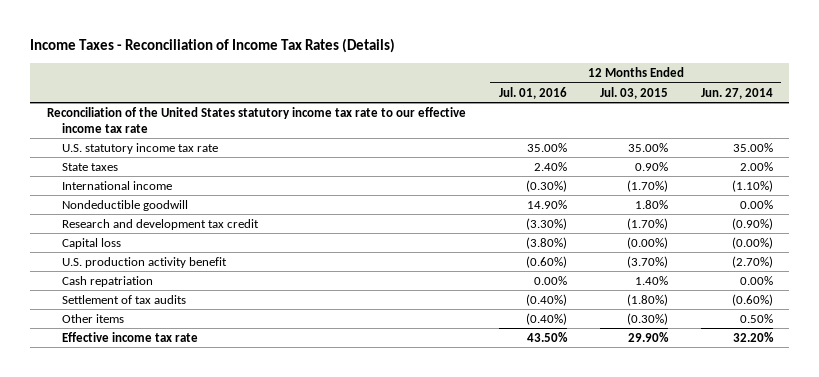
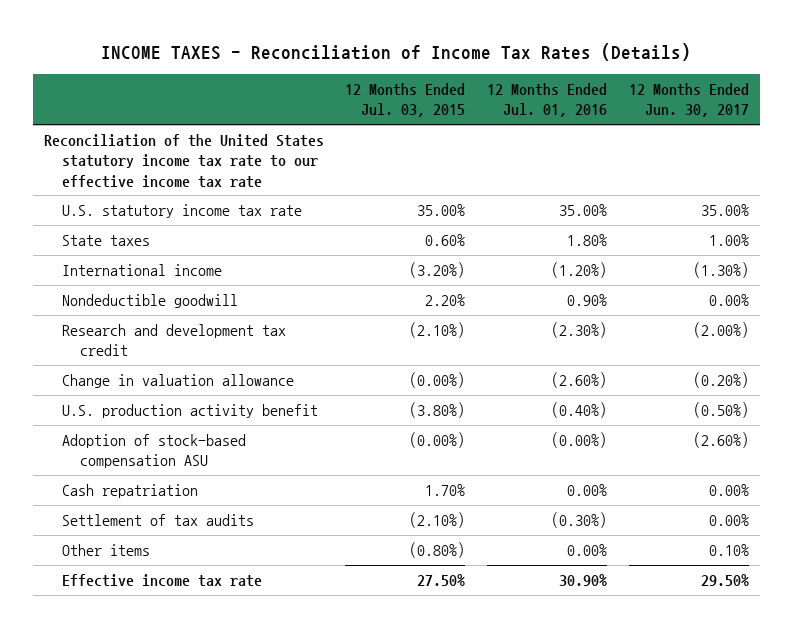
[30,38,396,54] Income Taxes - Reconciliation of Income Tax Rates (Details) -> [101,42,692,61] INCOME TAXES - Reconciliation of Income Tax Rates (Details)
[700,87,773,99] Jun. 27, 2014 -> none
none -> [629,83,750,118] 12 Months Ended Jun. 30, 2017
[61,237,121,249] Capital loss -> none
[533,161,567,171] 2.40% -> [567,234,608,247] 1.80%
[634,161,668,171] 0.90% -> [425,234,466,247] 0.60%
[525,179,567,192] (0.30%) -> [551,262,608,279] (1.20%)
[626,179,668,192] (1.70%) -> [409,262,466,279] (3.20%)
[526,199,567,209] 14.90% -> [567,294,608,307] 0.90%
[634,199,668,209] 1.80% -> [425,294,466,307] 2.20%
[525,217,567,230] (3.30%) -> [551,322,608,339] (2.30%)
[626,217,668,230] (1.70%) -> [409,322,466,339] (2.10%)
none -> [61,374,294,389] Change in valuation allowance
[525,255,567,268] (0.60%) -> [551,402,608,419] (0.40%)
[626,255,668,268] (3.70%) -> [409,402,466,419] (3.80%)
none -> [61,434,246,469] Adoption of stock-based compensation ASU
[634,275,668,285] 1.40% -> [425,484,466,497] 1.70%
[525,293,567,306] (0.40%) -> [551,512,608,529] (0.30%)
[626,293,668,306] (1.80%) -> [409,512,466,529] (2.10%)
[525,312,567,325] (0.40%) -> [567,544,608,557] 0.00%
[626,312,668,325] (0.30%) -> [409,542,466,559] (0.80%)
[526,331,568,342] 43.50% -> [559,574,608,587] 30.90%
[627,331,669,342] 29.90% -> [417,574,466,587] 27.50%

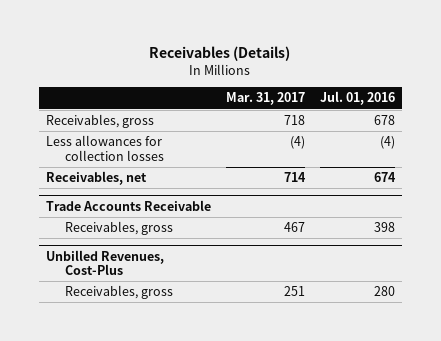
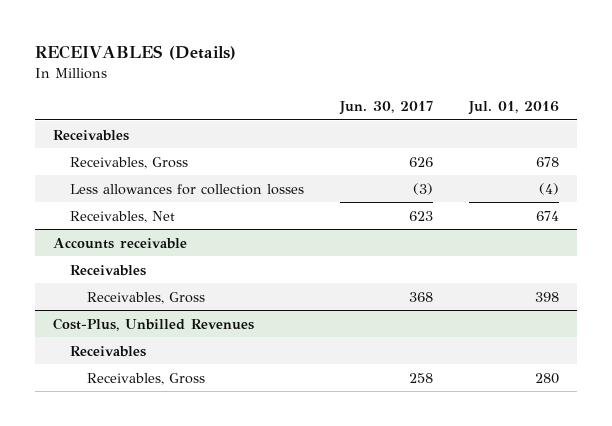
[149,46,291,62] Receivables (Details) -> [34,44,236,60] RECEIVABLES (Details)
[225,92,305,106] Mar. 31, 2017 -> none
none -> [339,100,434,115] Jun. 30, 2017
none -> [53,129,130,141] Receivables
[46,114,155,129] Receivables, gross -> [70,156,189,169] Receivables, Gross
[46,171,148,186] Receivables, net -> [70,210,176,223] Receivables, Net
[46,199,212,211] Trade Accounts Receivable -> [53,237,188,249] Accounts receivable
none -> [70,264,147,276] Receivables
[64,221,173,236] Receivables, gross -> [87,291,206,304] Receivables, Gross
[46,249,165,276] Unbilled Revenues, Cost-Plus -> [53,317,255,331] Cost-Plus, Unbilled Revenues
none -> [70,345,147,357] Receivables
[64,285,173,300] Receivables, gross -> [87,372,206,385] Receivables, Gross

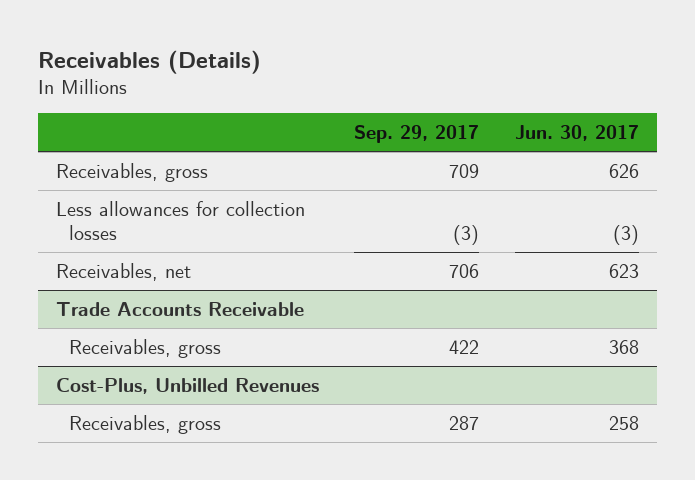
[34,44,236,60] RECEIVABLES (Details) -> [37,49,261,74] Receivables (Details)
[468,100,560,115] Jul. 01, 2016 -> none
none -> [354,125,480,144] Sep. 29, 2017
[53,129,130,141] Receivables -> none
[70,156,189,169] Receivables, Gross -> [55,162,208,182] Receivables, gross
[70,264,147,276] Receivables -> none
[70,210,176,223] Receivables, Net -> [55,262,191,281] Receivables, net
[53,237,188,249] Accounts receivable -> [55,301,304,316] Trade Accounts Receivable
[87,291,206,304] Receivables, Gross -> [69,338,222,358] Receivables, gross
[70,345,147,357] Receivables -> none
[87,372,206,385] Receivables, Gross -> [69,414,222,434] Receivables, gross

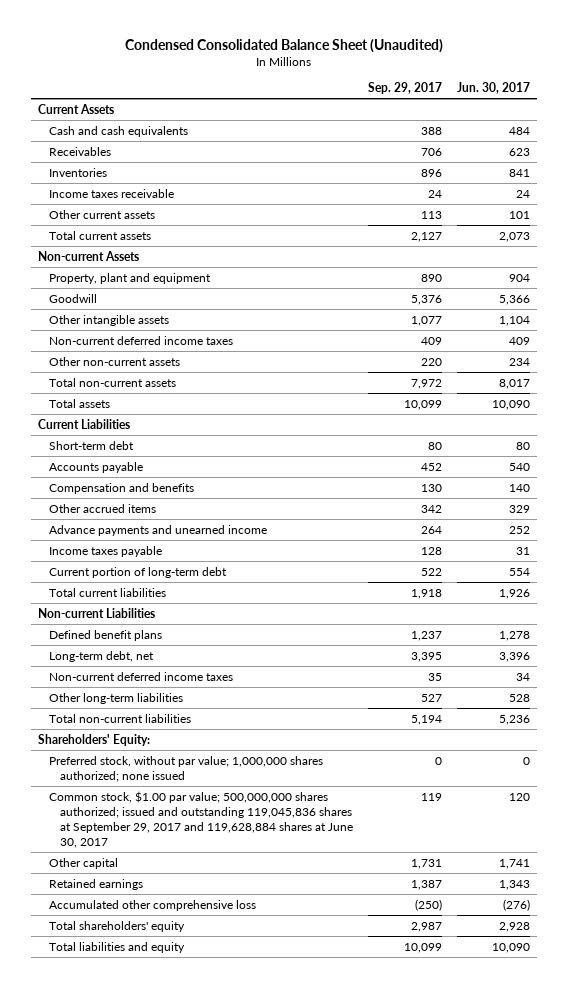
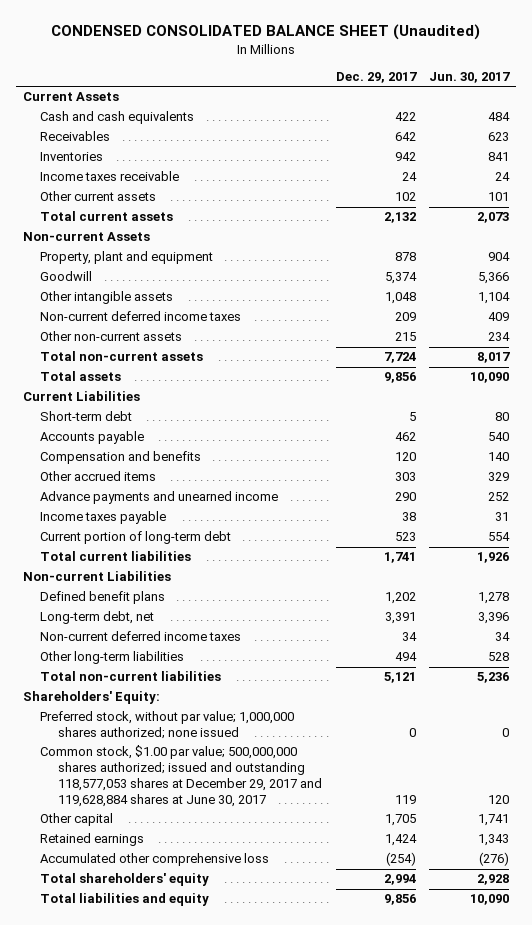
[124,38,443,53] Condensed Consolidated Balance Sheet (Unaudited) -> [50,24,480,41] CONDENSED CONSOLIDATED BALANCE SHEET (Unaudited)
[367,82,442,95] Sep. 29, 2017 -> none
none -> [335,72,417,84] Dec. 29, 2017
[49,790,354,849] Common stock, $1.00 par value; 500,000,000 shares authorized; issued and outstanding 119,045,836 shares at September 29, 2017 and 119,628,884 shares at June 30, 2017 -> [40,745,323,808] Common stock, $1.00 par value; 500,000,000 shares authorized; issued and outstanding 118,577,053 shares at December 29, 2017 and 119,628,884 shares at June 30, 2017

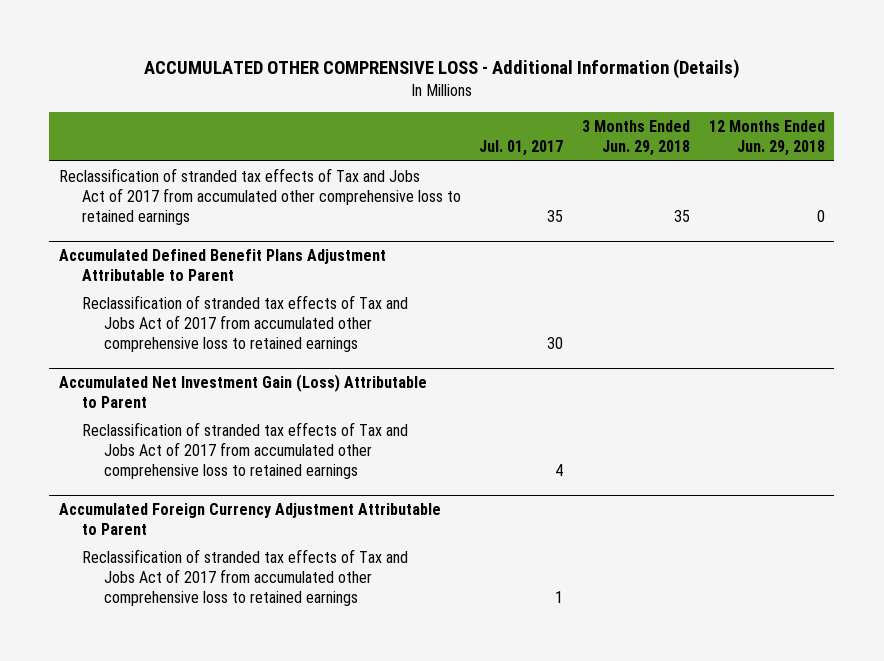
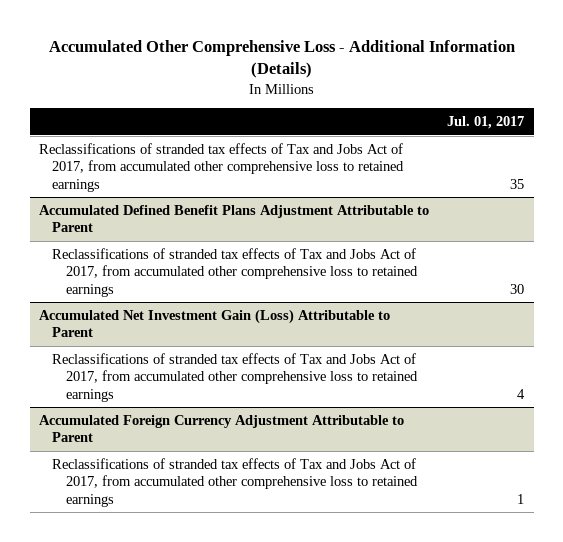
[143,59,740,80] ACCUMULATED OTHER COMPRENSIVE LOSS - Additional Information (Details) -> [48,39,515,79] Accumulated Other Comprehensive Loss - Additional Information (Details)
[582,120,691,157] 3 Months Ended Jun. 29, 2018 -> none
[709,120,826,157] 12 Months Ended Jun. 29, 2018 -> none
[58,167,461,226] Reclassification of stranded tax effects of Tax and Jobs Act of 2017 from accumulated other comprehensive loss to retained earnings -> [38,143,405,192] Reclassifications of stranded tax effects of Tax and Jobs Act of 2017, from accumulated other comprehensive loss to retained earnings
[81,294,408,353] Reclassification of stranded tax effects of Tax and Jobs Act of 2017 from accumulated other comprehensive loss to retained earnings -> [52,248,418,297] Reclassifications of stranded tax effects of Tax and Jobs Act of 2017, from accumulated other comprehensive loss to retained earnings
[81,421,408,480] Reclassification of stranded tax effects of Tax and Jobs Act of 2017 from accumulated other comprehensive loss to retained earnings -> [52,353,418,402] Reclassifications of stranded tax effects of Tax and Jobs Act of 2017, from accumulated other comprehensive loss to retained earnings
[81,548,408,607] Reclassification of stranded tax effects of Tax and Jobs Act of 2017 from accumulated other comprehensive loss to retained earnings -> [52,458,418,507] Reclassifications of stranded tax effects of Tax and Jobs Act of 2017, from accumulated other comprehensive loss to retained earnings

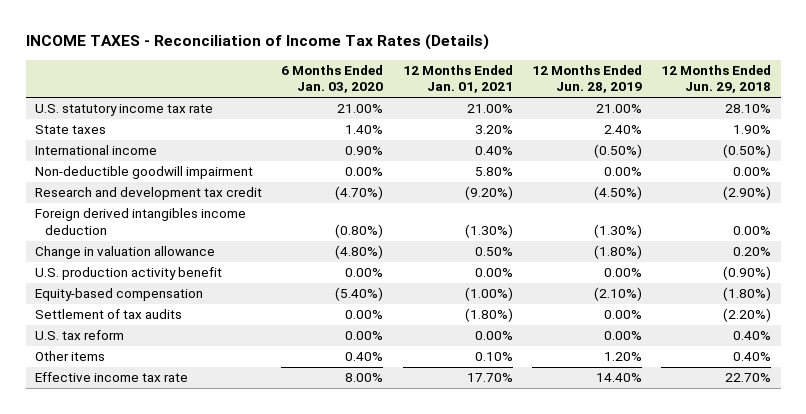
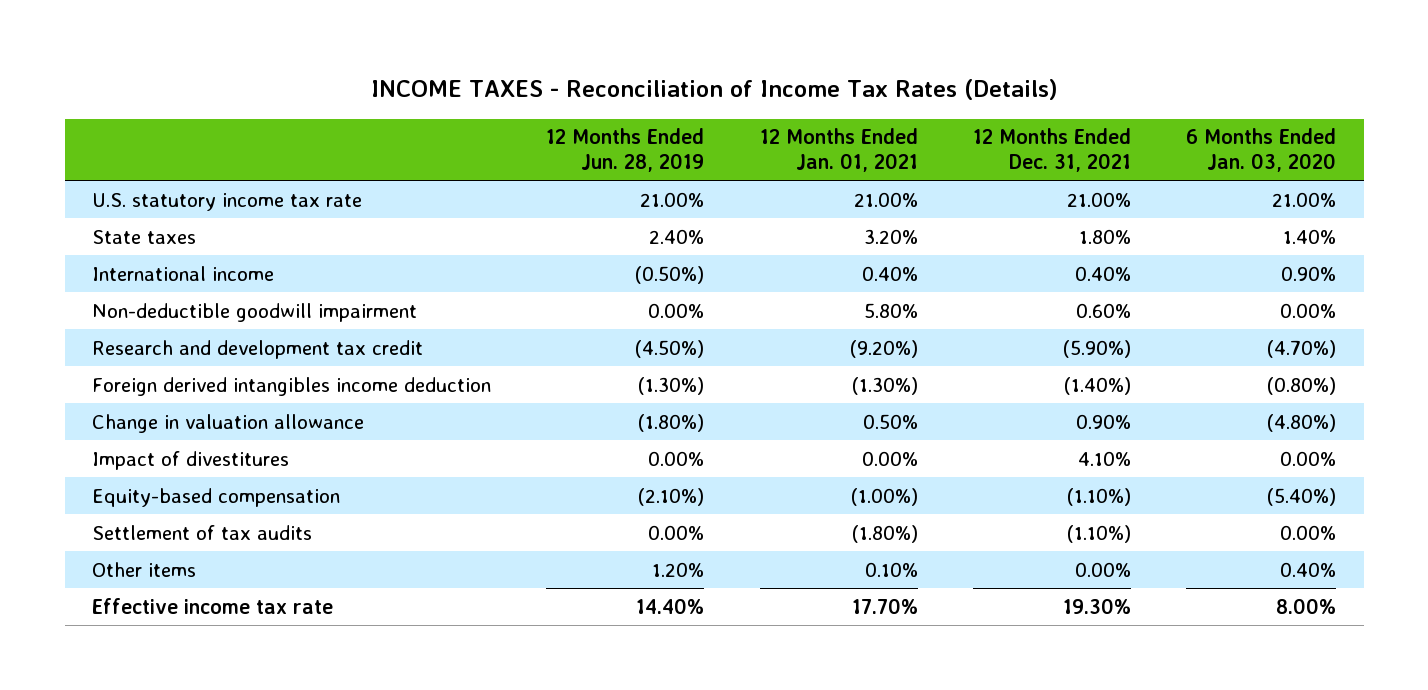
[661,64,772,94] 12 Months Ended Jun. 29, 2018 -> none
none -> [972,128,1131,172] 12 Months Ended Dec. 31, 2021
[35,267,223,281] U.S. production activity benefit -> none
none -> [92,450,290,470] Impact of divestitures
[35,330,125,341] U.S. tax reform -> none

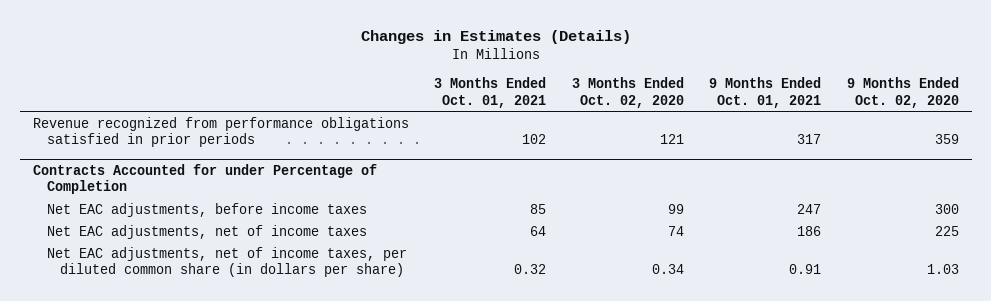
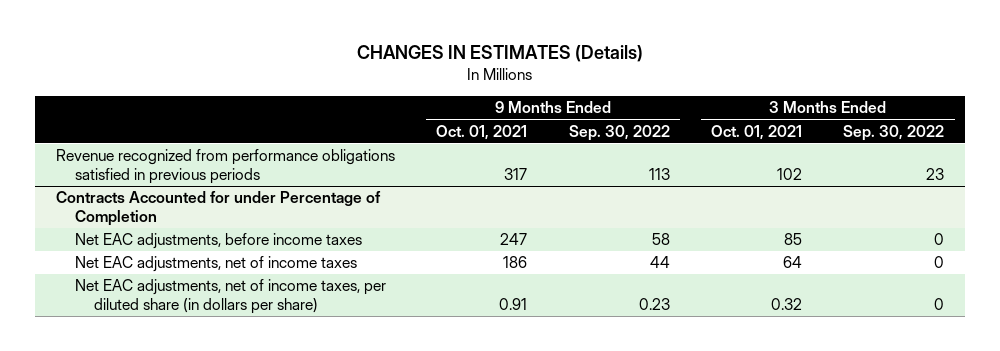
[360,29,631,44] Changes in Estimates (Details) -> [357,45,644,63] CHANGES IN ESTIMATES (Details)
[571,77,684,108] 3 Months Ended Oct. 02, 2020 -> none
[846,77,959,108] 9 Months Ended Oct. 02, 2020 -> none
none -> [568,124,670,141] Sep. 30, 2022
none -> [843,124,945,141] Sep. 30, 2022
[32,116,409,148] Revenue recognized from performance obligations satisfied in prior periods -> [55,149,395,184] Revenue recognized from performance obligations satisfied in previous periods
[46,246,407,278] Net EAC adjustments, net of income taxes, per diluted common share (in dollars per share) -> [75,279,387,314] Net EAC adjustments, net of income taxes, per diluted share (in dollars per share)

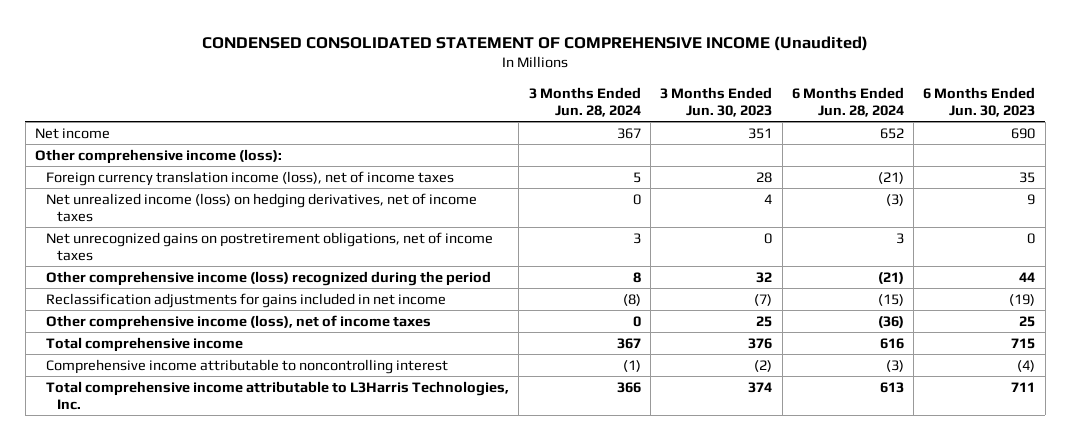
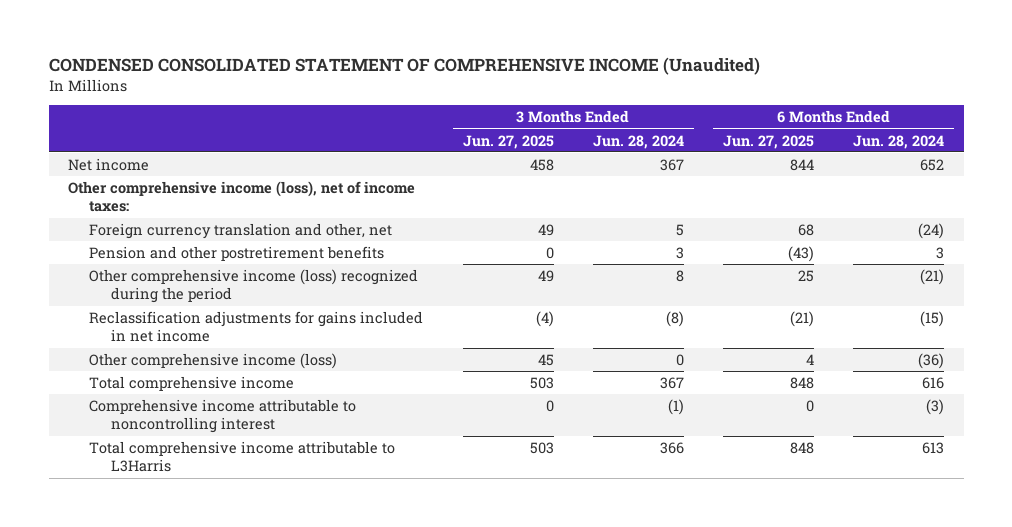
[660,86,773,118] 3 Months Ended Jun. 30, 2023 -> none
[923,86,1036,118] 6 Months Ended Jun. 30, 2023 -> none
none -> [462,134,554,149] Jun. 27, 2025
none -> [723,134,815,149] Jun. 27, 2025
[46,192,478,223] Net unrealized income (loss) on hedging derivatives, net of income taxes -> none
[34,148,282,164] Other comprehensive income (loss): -> [68,180,416,213] Other comprehensive income (loss), net of income taxes:
[46,170,455,186] Foreign currency translation income (loss), net of income taxes -> [89,222,393,239] Foreign currency translation and other, net
[877,171,904,184] (21) -> [918,222,945,239] (24)
[46,231,494,262] Net unrecognized gains on postretirement obligations, net of income taxes -> [89,245,385,261] Pension and other postretirement benefits
[46,314,432,330] Other comprehensive income (loss), net of income taxes -> [89,352,338,369] Other comprehensive income (loss)
[46,380,510,411] Total comprehensive income attributable to L3Harris Technologies, Inc. -> [89,440,396,473] Total comprehensive income attributable to L3Harris

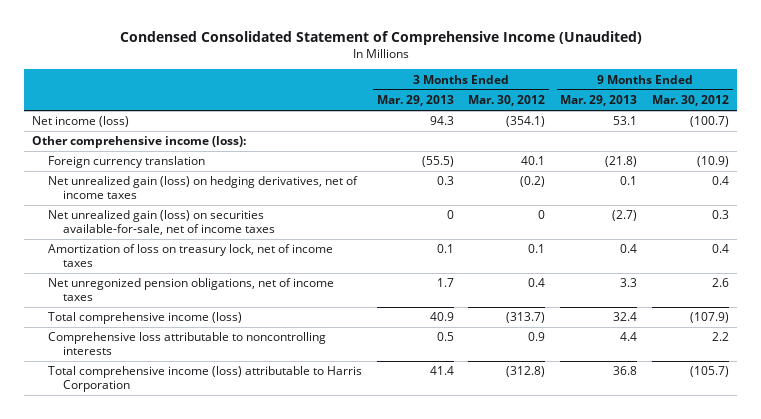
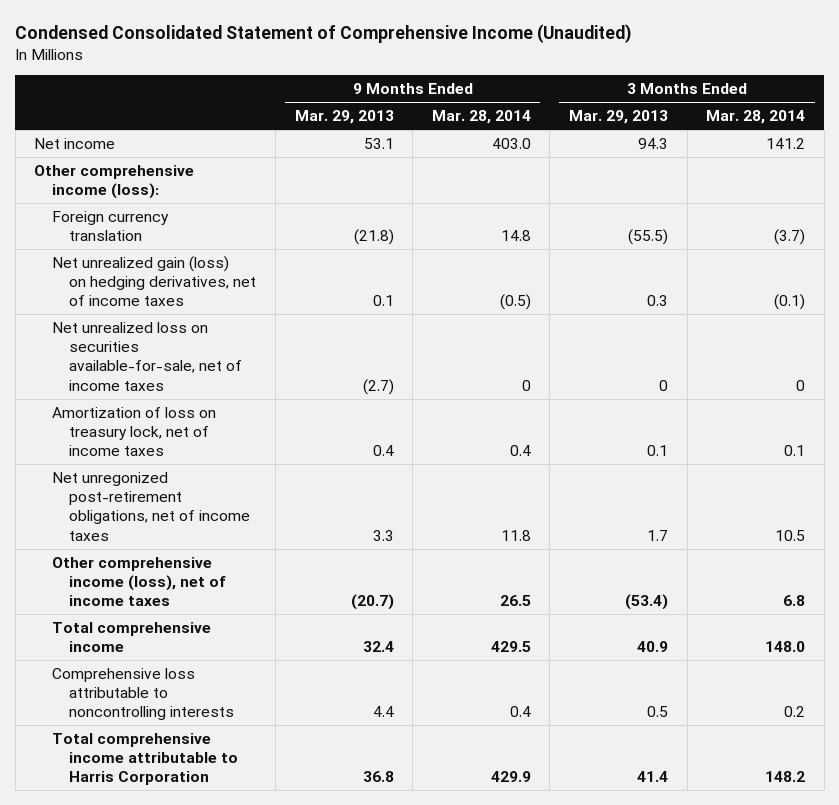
[468,95,546,107] Mar. 30, 2012 -> none
[652,95,730,107] Mar. 30, 2012 -> none
none -> [431,110,531,125] Mar. 28, 2014
none -> [706,110,806,125] Mar. 28, 2014
[31,116,129,128] Net income (loss) -> [34,137,116,149] Net income
[47,210,276,236] Net unrealized gain (loss) on securities available-for-sale, net of income taxes -> [51,321,243,391] Net unrealized loss on securities available-for-sale, net of income taxes
[47,278,334,302] Net unregonized pension obligations, net of income taxes -> [51,471,251,541] Net unregonized post-retirement obligations, net of income taxes
none -> [51,556,227,607] Other comprehensive income (loss), net of income taxes
[47,312,242,325] Total comprehensive income (loss) -> [51,621,211,653] Total comprehensive income
[47,366,362,393] Total comprehensive income (loss) attributable to Harris Corporation -> [51,732,239,786] Total comprehensive income attributable to Harris Corporation

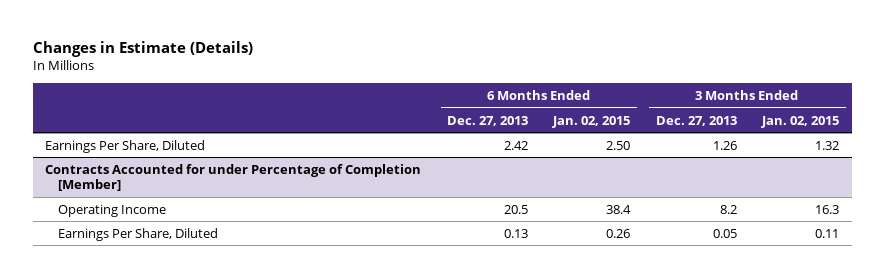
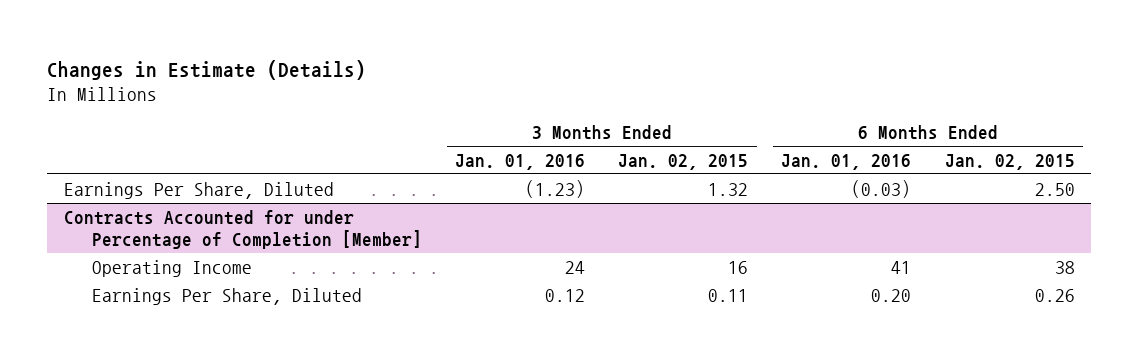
[446,115,528,126] Dec. 27, 2013 -> none
[655,115,737,126] Dec. 27, 2013 -> none
none -> [455,153,586,170] Jan. 01, 2016
none -> [781,153,912,170] Jan. 01, 2016
[606,204,632,214] 38.4 -> [1054,260,1075,274] 38
[815,204,840,214] 16.3 -> [728,260,749,274] 16

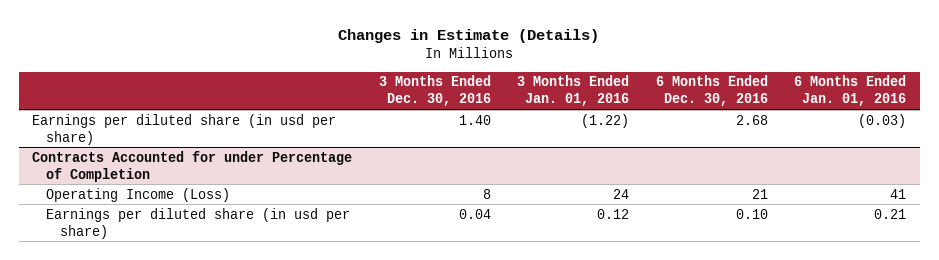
[618,153,749,170] Jan. 02, 2015 -> none
[944,153,1075,170] Jan. 02, 2015 -> none
none -> [378,75,491,107] 3 Months Ended Dec. 30, 2016
none -> [655,75,768,107] 6 Months Ended Dec. 30, 2016
[63,181,334,199] Earnings Per Share, Diluted -> [32,113,337,145] Earnings per diluted share (in usd per share)
[525,179,586,198] (1.23) -> [581,113,630,128] (1.22)
[63,209,423,249] Contracts Accounted for under Percentage of Completion [Member] -> [32,150,353,182] Contracts Accounted for under Percentage of Completion
[92,259,253,277] Operating Income -> [46,187,231,202] Operating Income (Loss)
[92,287,363,305] Earnings Per Share, Diluted -> [46,207,351,239] Earnings per diluted share (in usd per share)
[871,288,912,302] 0.20 -> [874,208,907,219] 0.21

